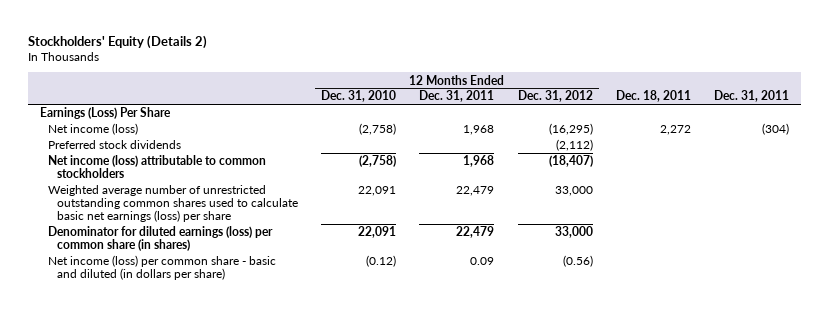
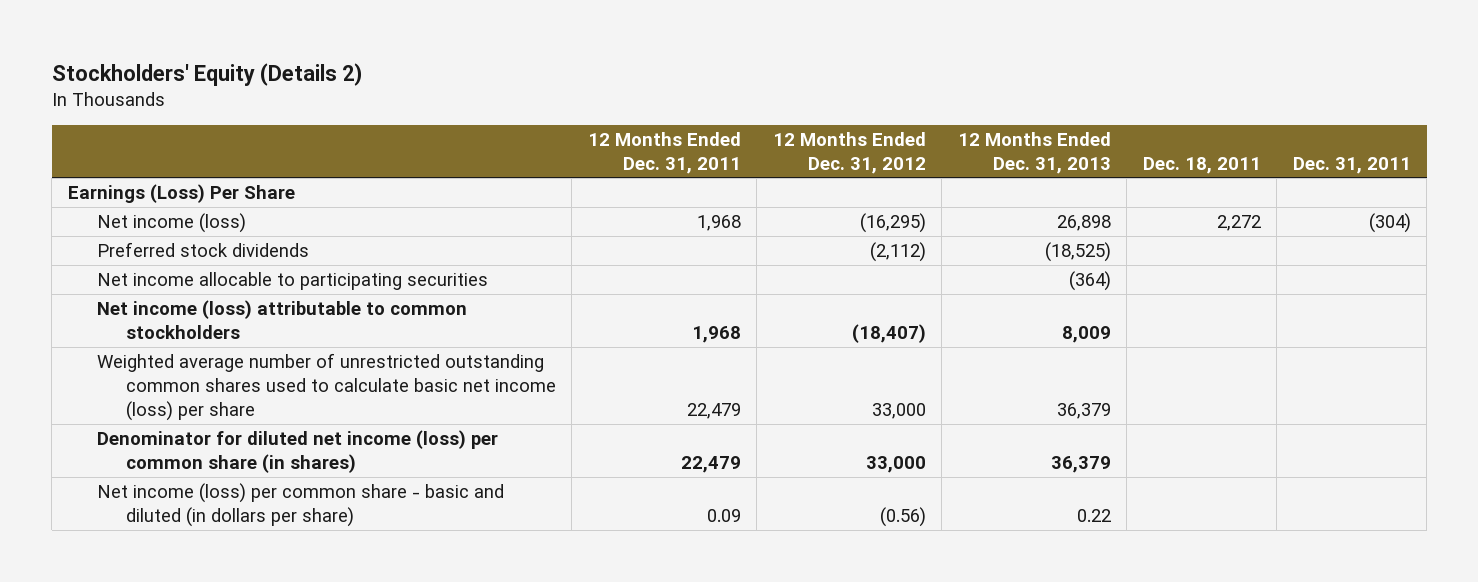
[321,90,397,103] Dec. 31, 2010 -> none
none -> [957,131,1111,174] 12 Months Ended Dec. 31, 2013
none -> [96,271,488,290] Net income allocable to participating securities
[48,185,298,223] Weighted average number of unrestricted outstanding common shares used to calculate basic net earnings (loss) per share -> [96,352,556,421] Weighted average number of unrestricted outstanding common shares used to calculate basic net income (loss) per share
[48,226,274,252] Denominator for diluted earnings (loss) per common share (in shares) -> [96,429,498,473] Denominator for diluted net income (loss) per common share (in shares)

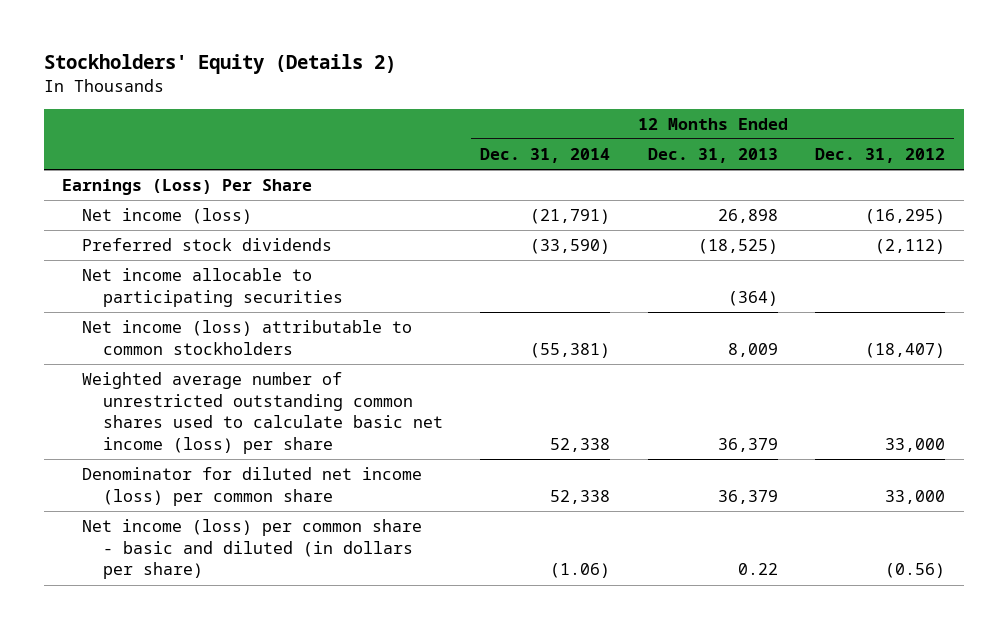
[587,131,741,174] 12 Months Ended Dec. 31, 2011 -> none
[1142,156,1261,174] Dec. 18, 2011 -> none
[1292,156,1411,174] Dec. 31, 2011 -> none
none -> [480,148,611,164] Dec. 31, 2014
[96,429,498,473] Denominator for diluted net income (loss) per common share (in shares) -> [82,467,423,506] Denominator for diluted net income (loss) per common share

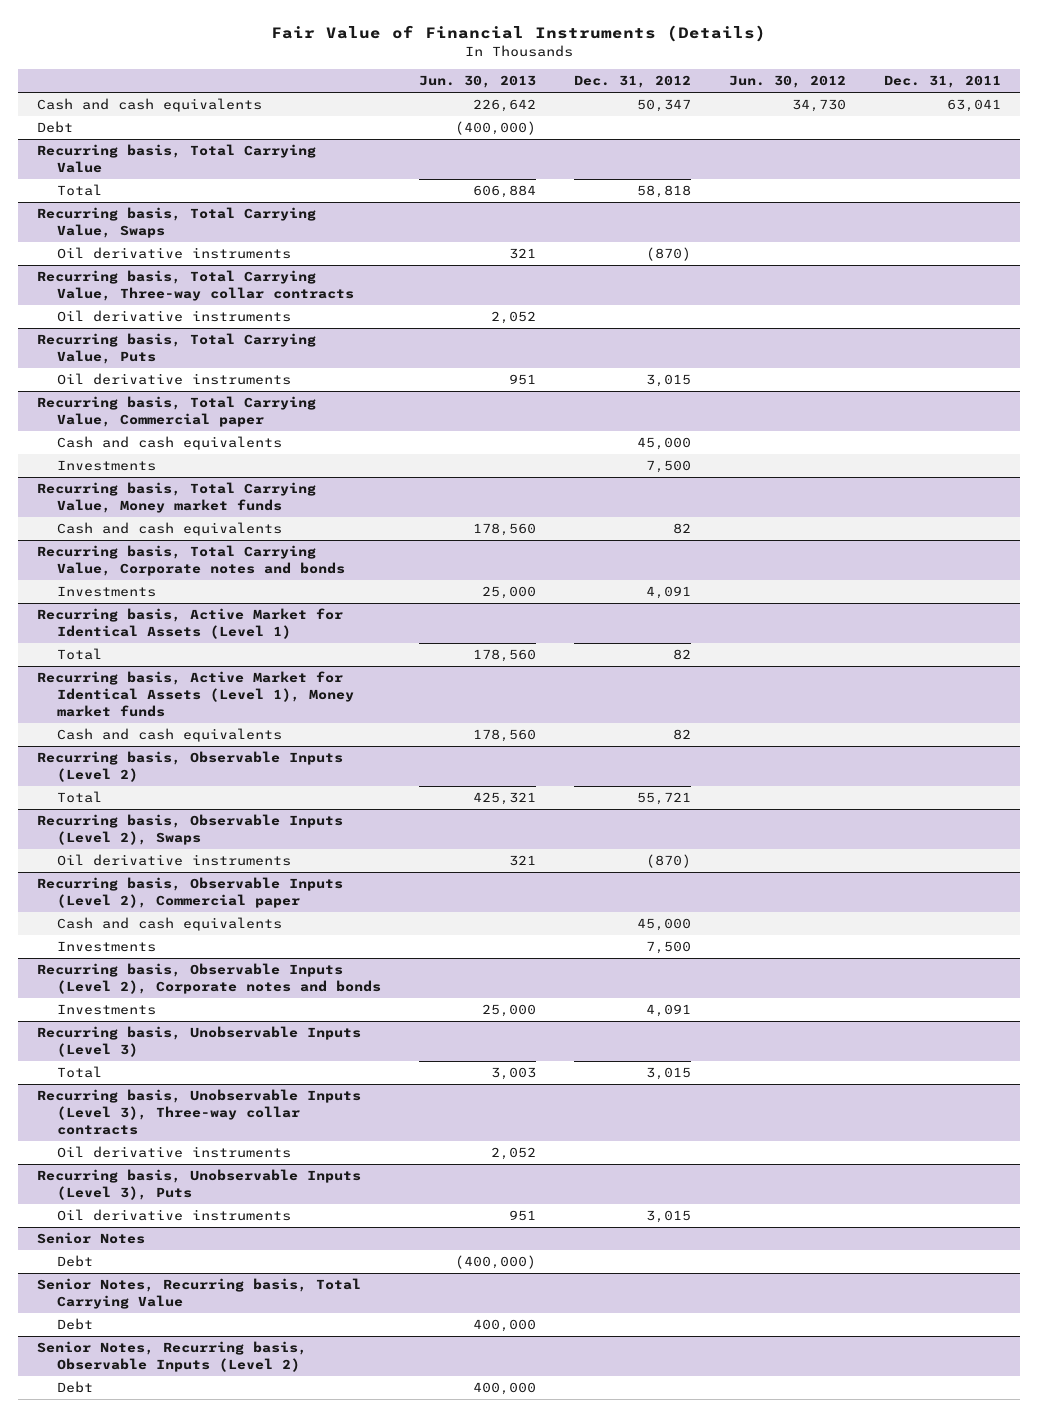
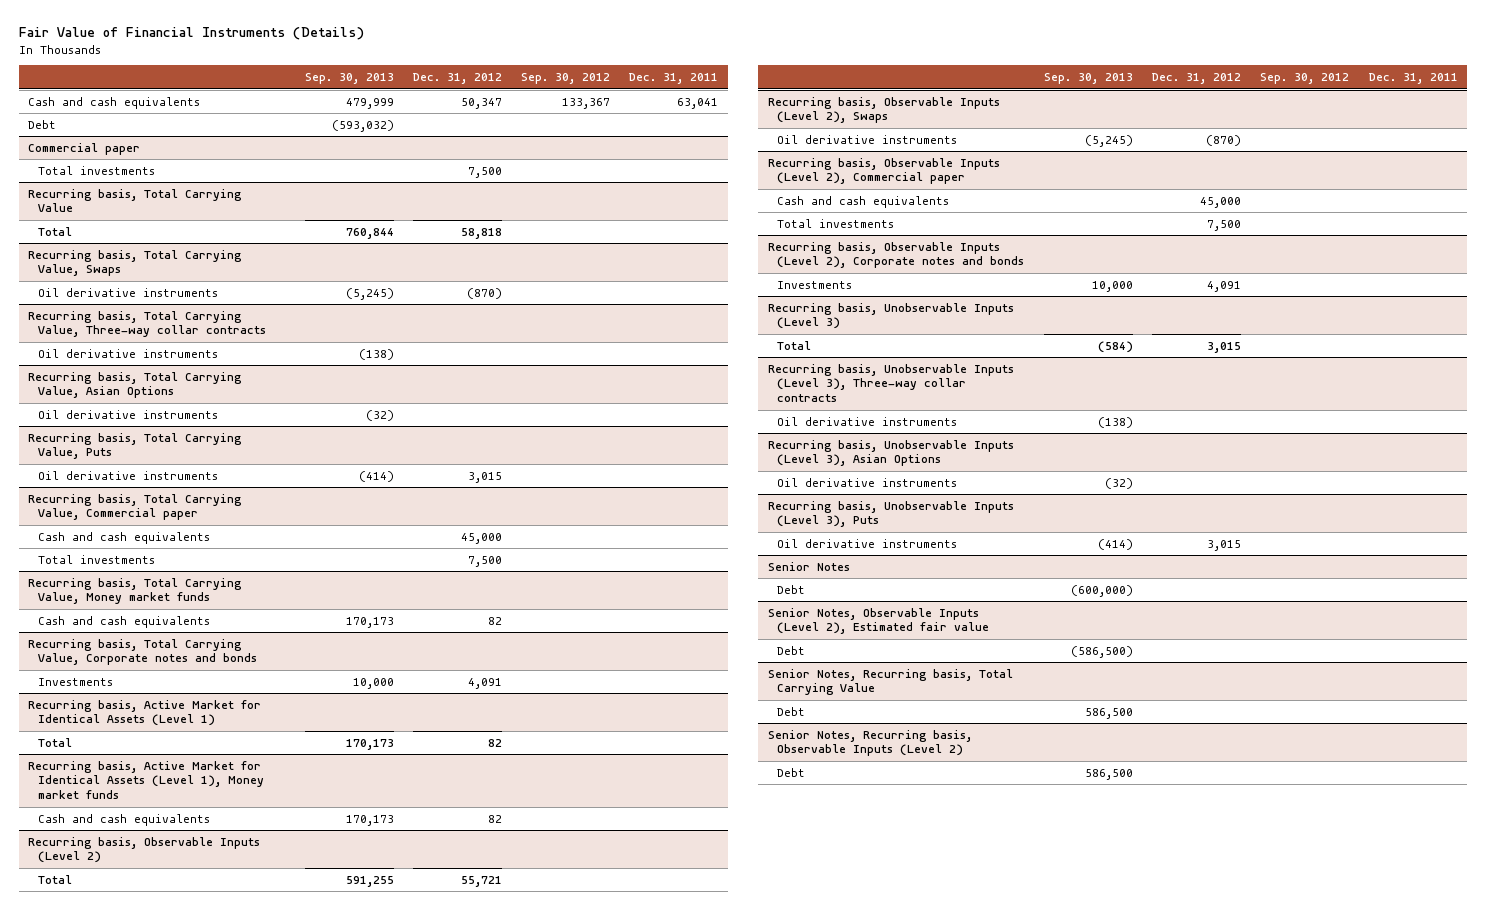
[418,75,536,89] Jun. 30, 2013 -> none
[729,75,847,89] Jun. 30, 2012 -> none
none -> [304,73,394,85] Sep. 30, 2013
none -> [521,73,611,85] Sep. 30, 2012
none -> [28,142,141,155] Commercial paper
none -> [38,165,156,175] Total investments
none -> [28,371,243,399] Recurring basis, Total Carrying Value, Asian Options
none -> [38,409,219,419] Oil derivative instruments
[56,460,156,472] Investments -> [38,554,156,564] Total investments
[56,941,156,953] Investments -> [777,218,895,228] Total investments
none -> [767,439,1014,467] Recurring basis, Unobservable Inputs (Level 3), Asian Options
none -> [777,477,958,487] Oil derivative instruments
none -> [767,607,990,635] Senior Notes, Observable Inputs (Level 2), Estimated fair value
none -> [777,645,806,655] Debt

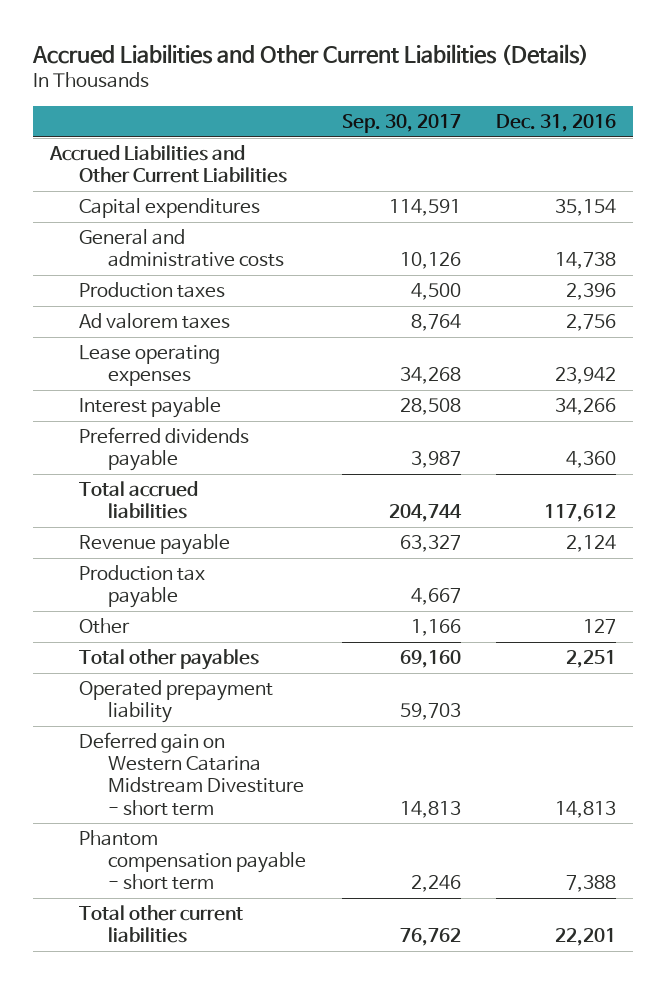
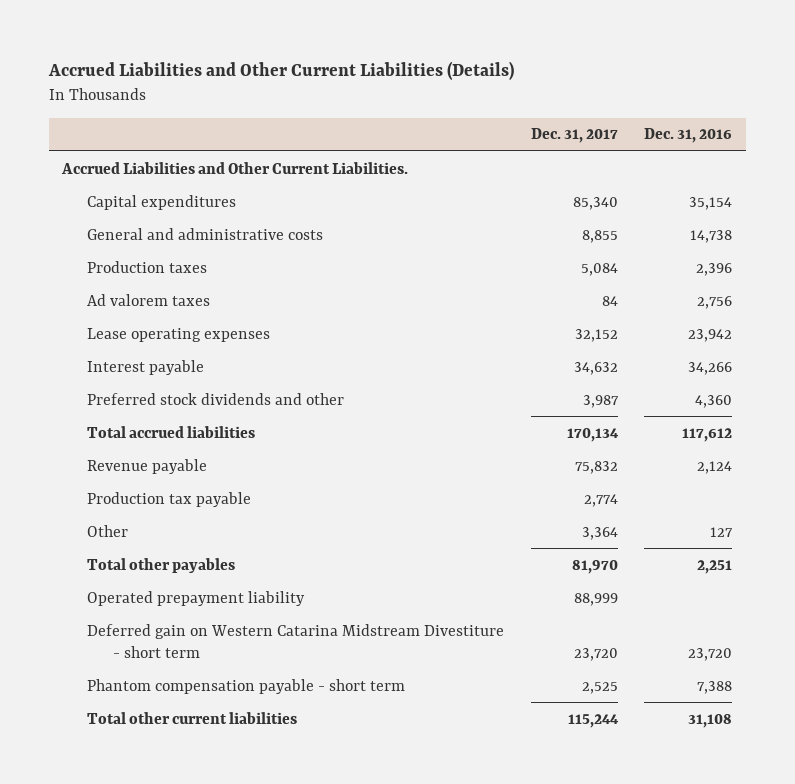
[341,114,461,134] Sep. 30, 2017 -> none
none -> [530,128,618,144] Dec. 31, 2017
[49,145,288,184] Accrued Liabilities and Other Current Liabilities -> [61,161,409,174] Accrued Liabilities and Other Current Liabilities.
[79,427,250,472] Preferred dividends payable -> [87,392,345,405] Preferred stock dividends and other
[554,800,616,818] 14,813 -> [688,647,733,661] 23,720
[554,928,616,947] 22,201 -> [688,713,733,728] 31,108

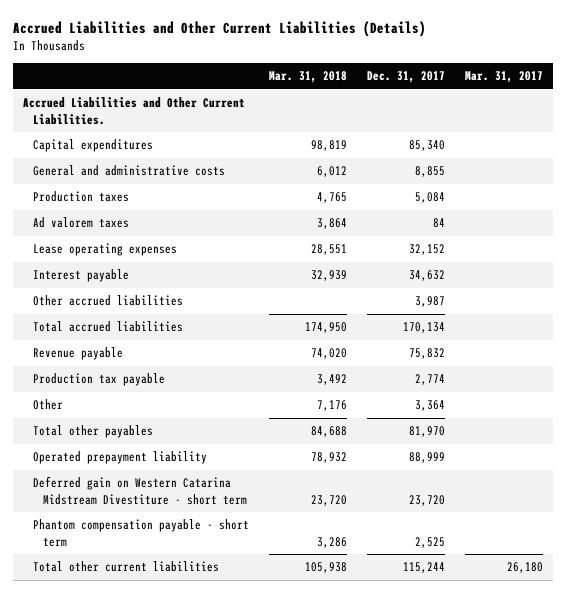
[644,128,733,144] Dec. 31, 2016 -> none
none -> [269,71,348,84] Mar. 31, 2018
none -> [464,71,543,84] Mar. 31, 2017
[87,392,345,405] Preferred stock dividends and other -> [33,295,184,307] Other accrued liabilities

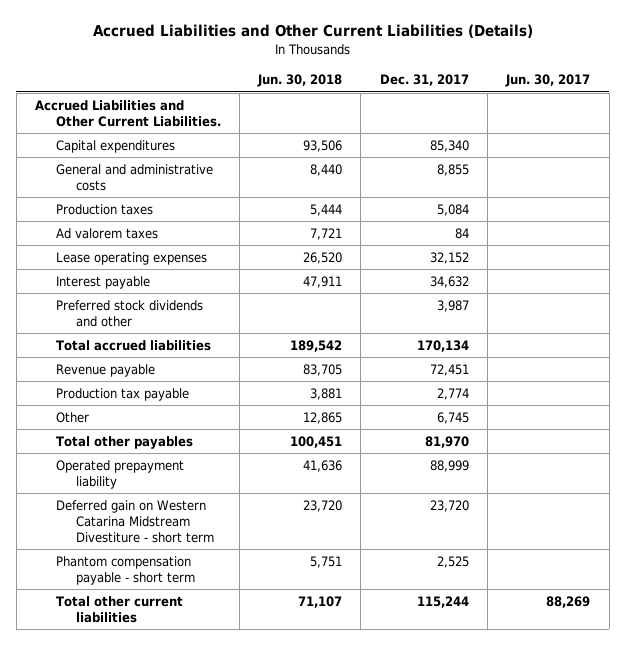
[269,71,348,84] Mar. 31, 2018 -> none
[464,71,543,84] Mar. 31, 2017 -> none
none -> [257,74,343,88] Jun. 30, 2018
none -> [505,74,591,88] Jun. 30, 2017
[33,295,184,307] Other accrued liabilities -> [55,299,203,327] Preferred stock dividends and other
[408,348,445,360] 75,832 -> [429,363,469,376] 72,451
[414,400,445,412] 3,364 -> [436,411,469,424] 6,745

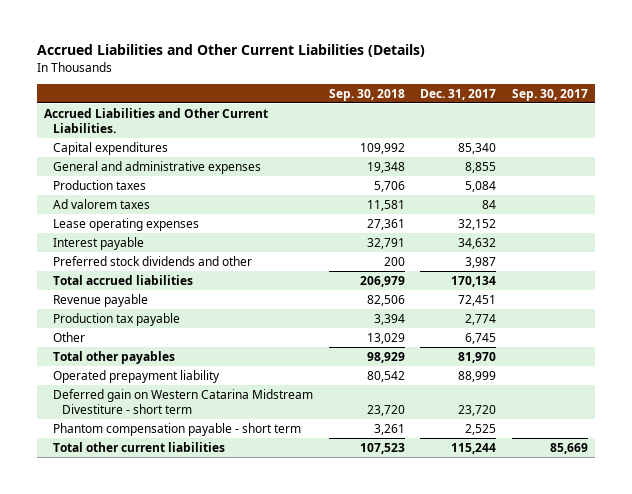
[257,74,343,88] Jun. 30, 2018 -> none
[505,74,591,88] Jun. 30, 2017 -> none
none -> [328,88,405,101] Sep. 30, 2018
none -> [511,88,588,101] Sep. 30, 2017
[55,163,213,191] General and administrative costs -> [53,160,262,174] General and administrative expenses

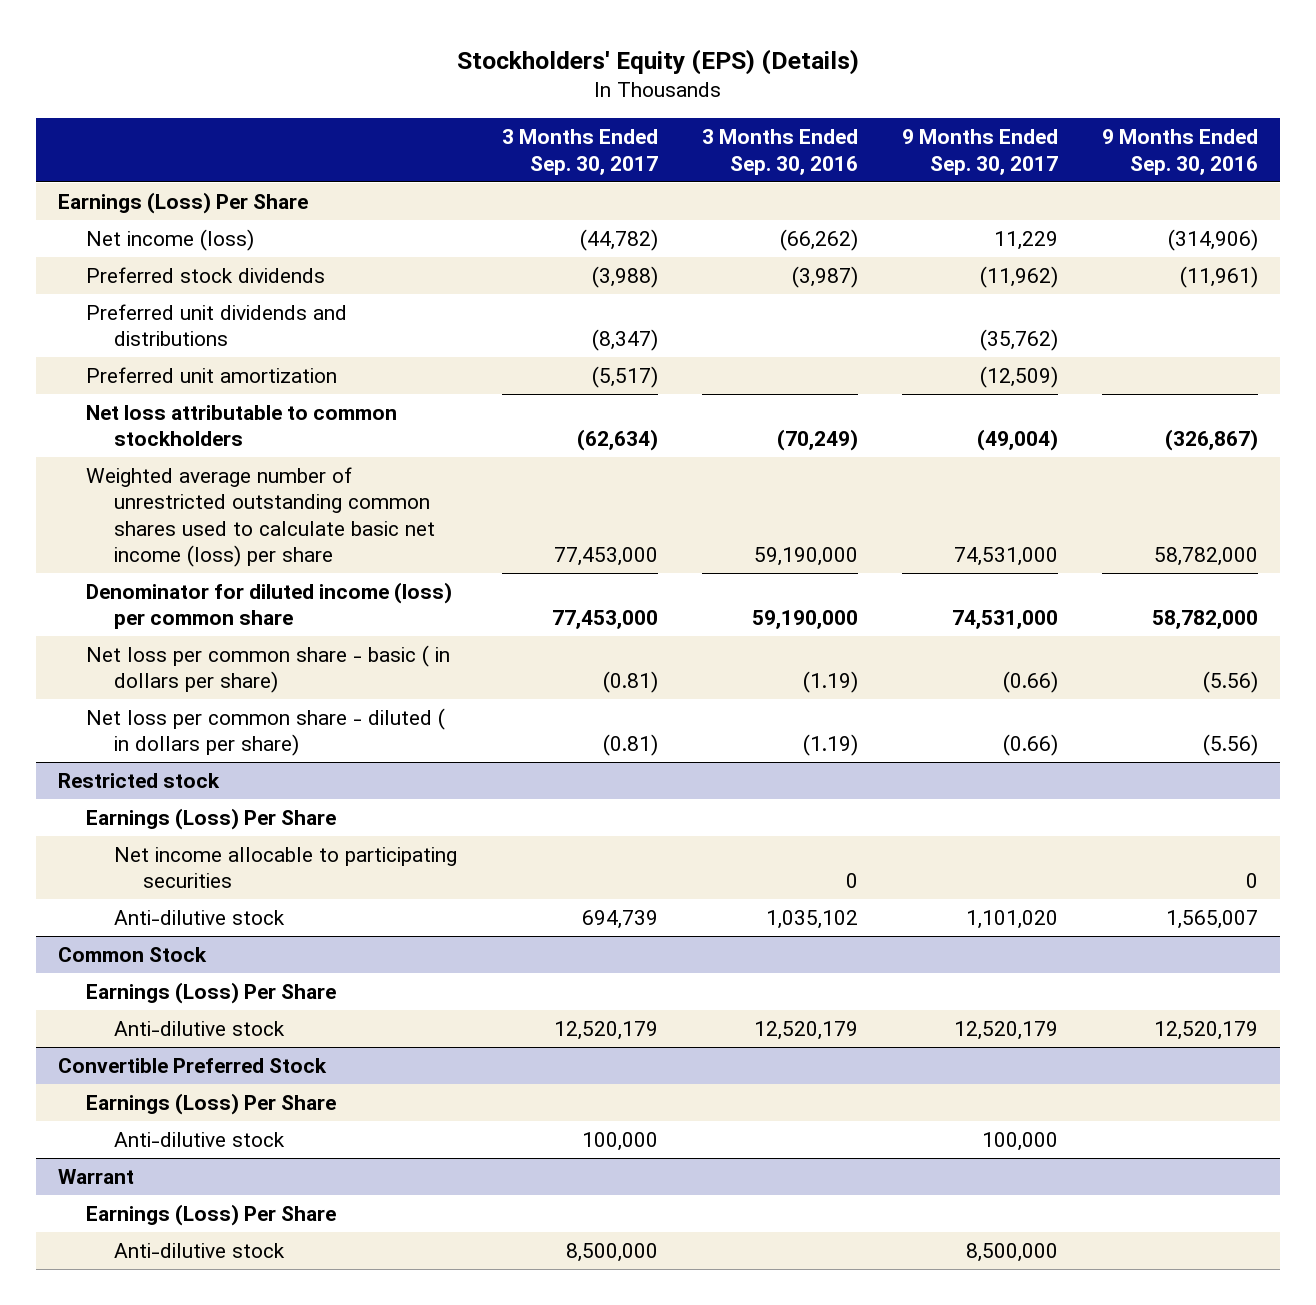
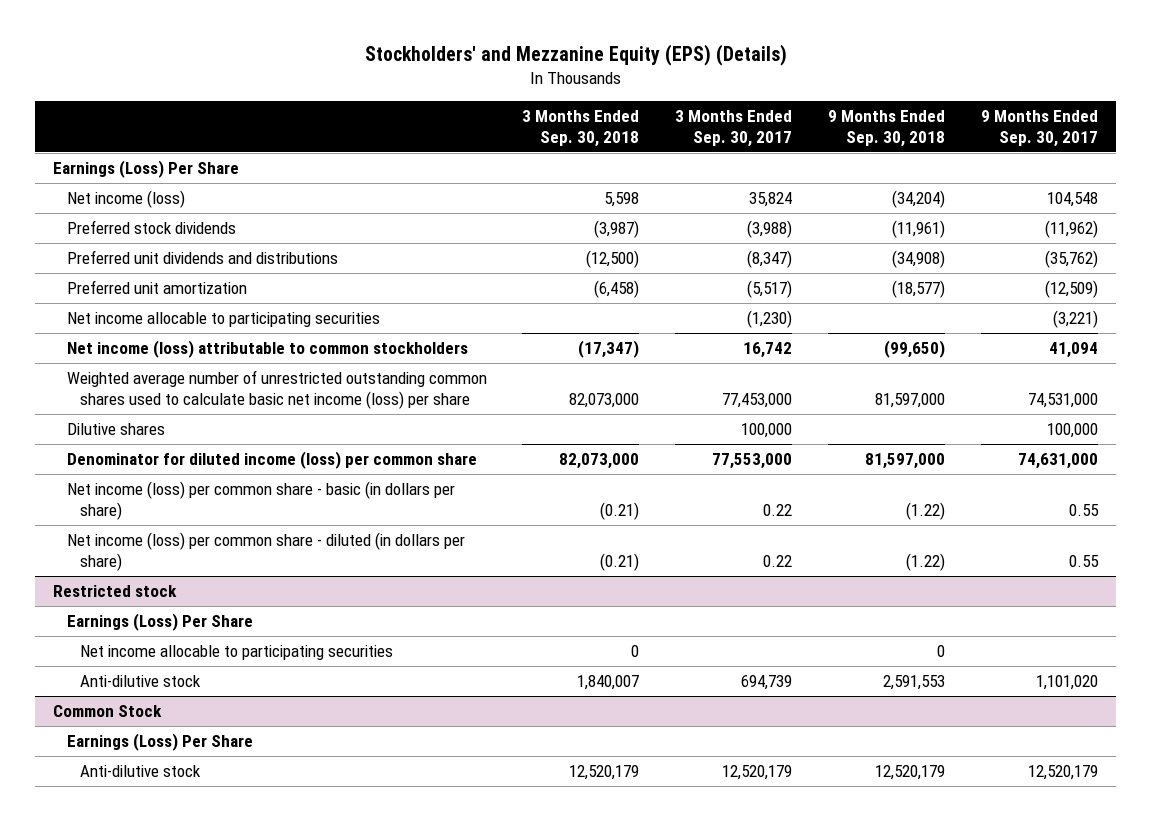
[456,48,859,75] Stockholders' Equity (EPS) (Details) -> [364,44,787,67] Stockholders' and Mezzanine Equity (EPS) (Details)
[701,129,858,175] 3 Months Ended Sep. 30, 2016 -> none
[1101,129,1258,175] 9 Months Ended Sep. 30, 2016 -> none
none -> [522,109,640,147] 3 Months Ended Sep. 30, 2018
none -> [828,109,946,147] 9 Months Ended Sep. 30, 2018
[579,228,658,251] (44,782) -> [749,191,793,207] 35,824
[993,230,1058,250] 11,229 -> [1047,191,1099,207] 104,548
none -> [66,311,380,327] Net income allocable to participating securities
[86,404,398,447] Net loss attributable to common stockholders -> [66,339,468,358] Net income (loss) attributable to common stockholders
[576,429,658,452] (62,634) -> [743,341,793,358] 16,742
[976,429,1058,452] (49,004) -> [1049,341,1099,358] 41,094
none -> [66,422,165,435] Dilutive shares
[551,610,658,630] 77,453,000 -> [712,452,793,469] 77,553,000
[951,610,1058,630] 74,531,000 -> [1018,452,1099,469] 74,631,000
[86,644,451,694] Net loss per common share - basic ( in dollars per share) -> [66,480,455,520] Net income (loss) per common share - basic (in dollars per share)
[602,671,658,694] (0.81) -> [763,503,793,516] 0.22
[1002,671,1058,694] (0.66) -> [1069,503,1100,516] 0.55
[86,707,446,757] Net loss per common share - diluted ( in dollars per share) -> [66,531,465,571] Net income (loss) per common share - diluted (in dollars per share)
[602,734,658,757] (0.81) -> [763,554,793,567] 0.22
[1002,734,1058,757] (0.66) -> [1069,554,1100,567] 0.55
[57,1057,327,1073] Convertible Preferred Stock -> none
[86,1092,337,1115] Earnings (Loss) Per Share -> none
[114,1131,286,1147] Anti-dilutive stock -> none
[57,1168,134,1184] Warrant -> none
[86,1203,337,1226] Earnings (Loss) Per Share -> none
[114,1242,286,1258] Anti-dilutive stock -> none

